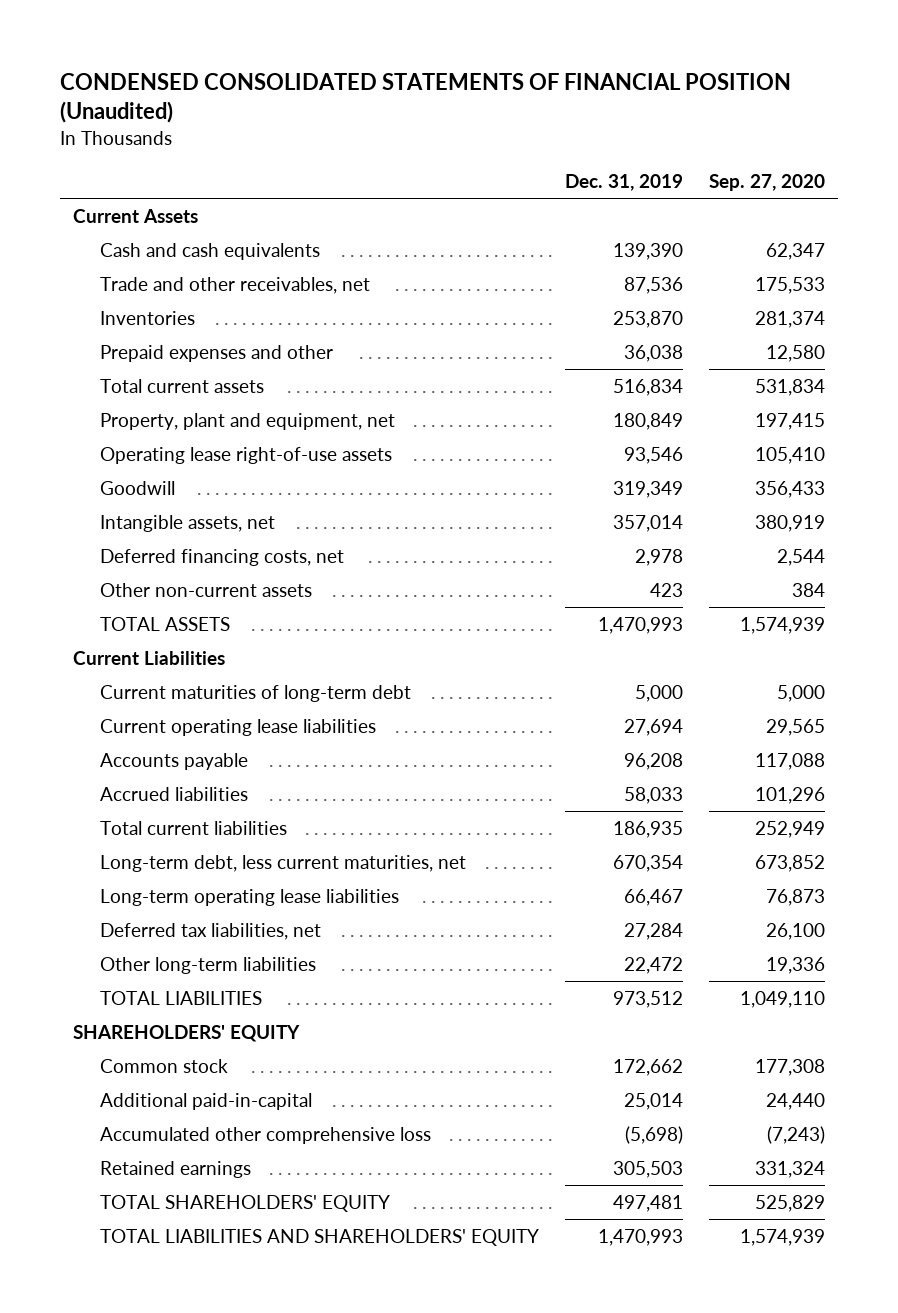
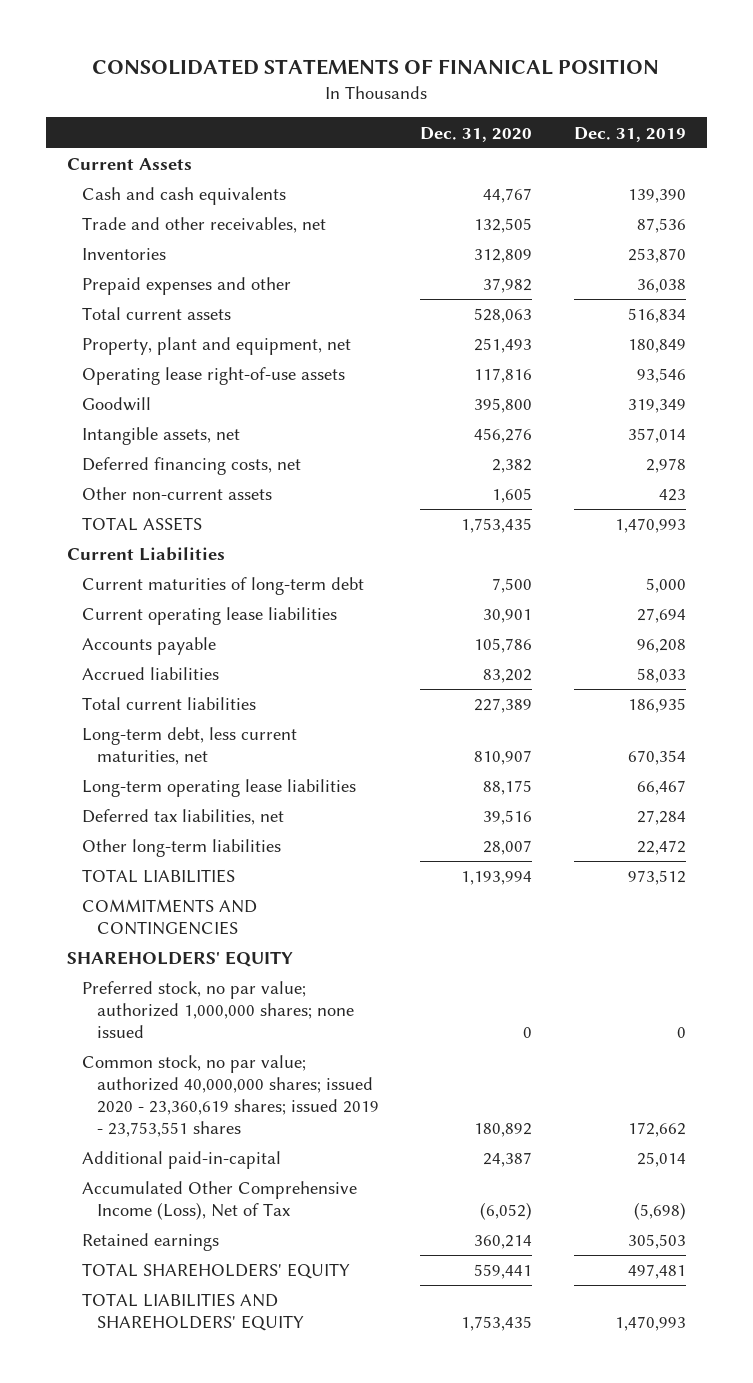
[60,72,792,124] CONDENSED CONSOLIDATED STATEMENTS OF FINANCIAL POSITION (Unaudited) -> [92,59,660,76] CONSOLIDATED STATEMENTS OF FINANICAL POSITION
[709,173,826,191] Sep. 27, 2020 -> none
none -> [420,126,533,142] Dec. 31, 2020
none -> [81,899,257,936] COMMITMENTS AND CONTINGENCIES
none -> [81,981,354,1039] Preferred stock, no par value; authorized 1,000,000 shares; none issued
[100,1058,229,1073] Common stock -> [81,1055,379,1138] Common stock, no par value; authorized 40,000,000 shares; issued 2020 - 23,360,619 shares; issued 2019 - 23,753,551 shares
[100,1126,432,1144] Accumulated other comprehensive loss -> [81,1181,357,1221] Accumulated Other Comprehensive Income (Loss), Net of Tax

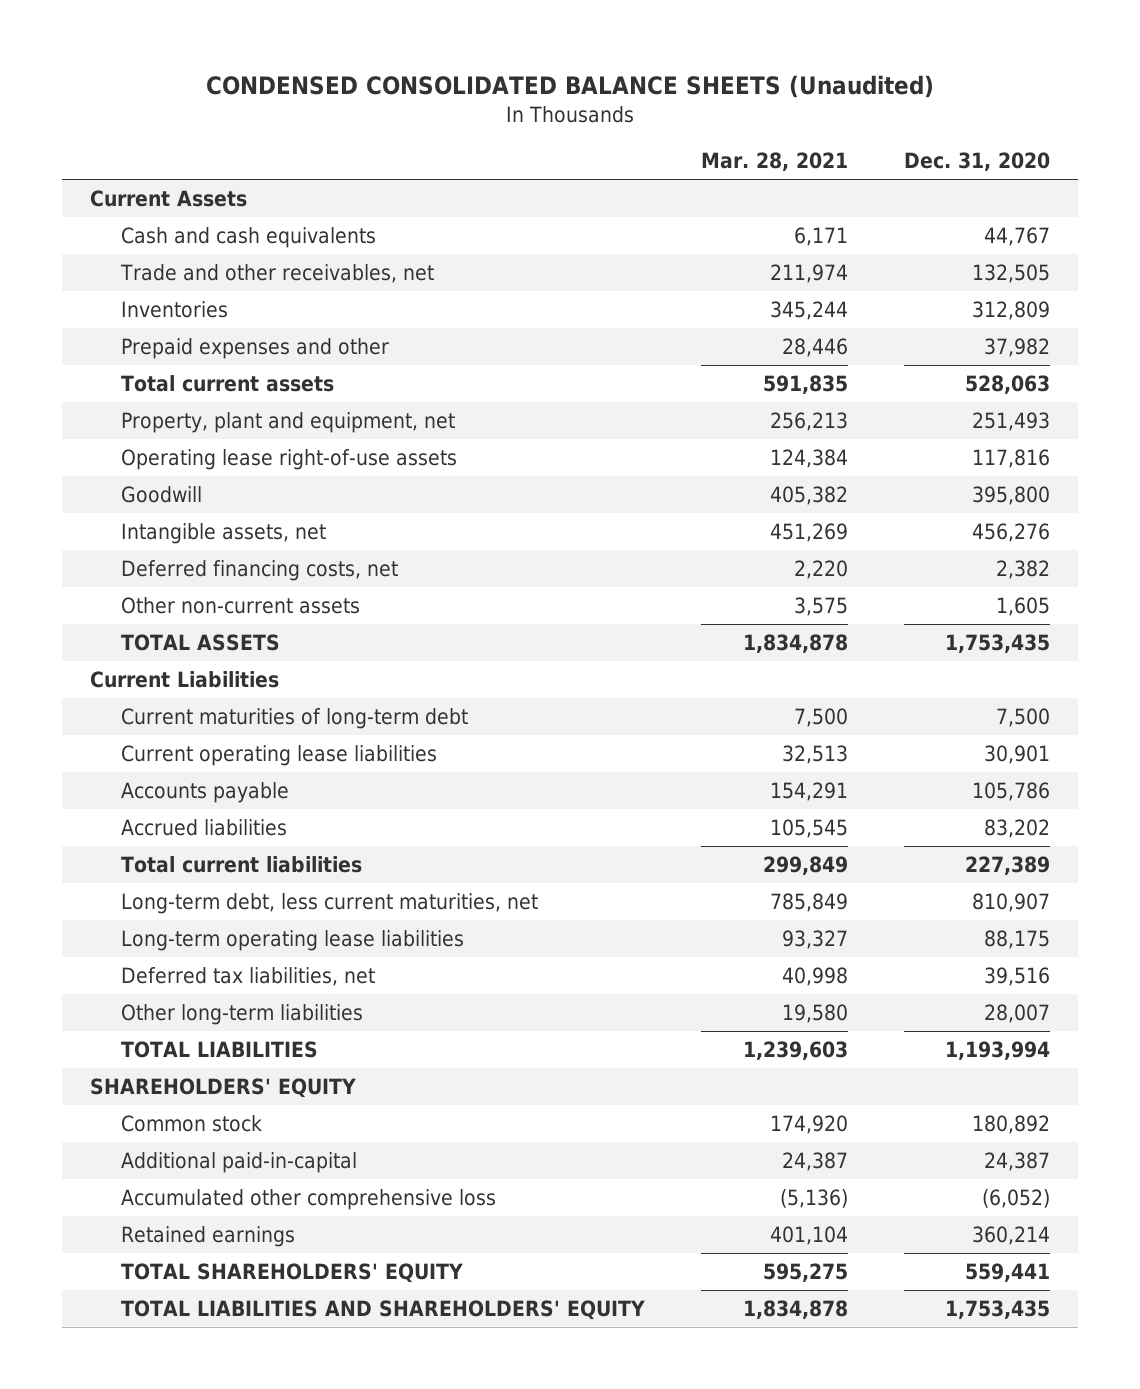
[92,59,660,76] CONSOLIDATED STATEMENTS OF FINANICAL POSITION -> [205,74,934,98] CONDENSED CONSOLIDATED BALANCE SHEETS (Unaudited)
[573,126,686,142] Dec. 31, 2019 -> none
none -> [700,152,848,172] Mar. 28, 2021
[81,899,257,936] COMMITMENTS AND CONTINGENCIES -> none
[81,981,354,1039] Preferred stock, no par value; authorized 1,000,000 shares; none issued -> none
[81,1055,379,1138] Common stock, no par value; authorized 40,000,000 shares; issued 2020 - 23,360,619 shares; issued 2019 - 23,753,551 shares -> [120,1115,262,1133] Common stock
[81,1181,357,1221] Accumulated Other Comprehensive Income (Loss), Net of Tax -> [120,1189,496,1211] Accumulated other comprehensive loss

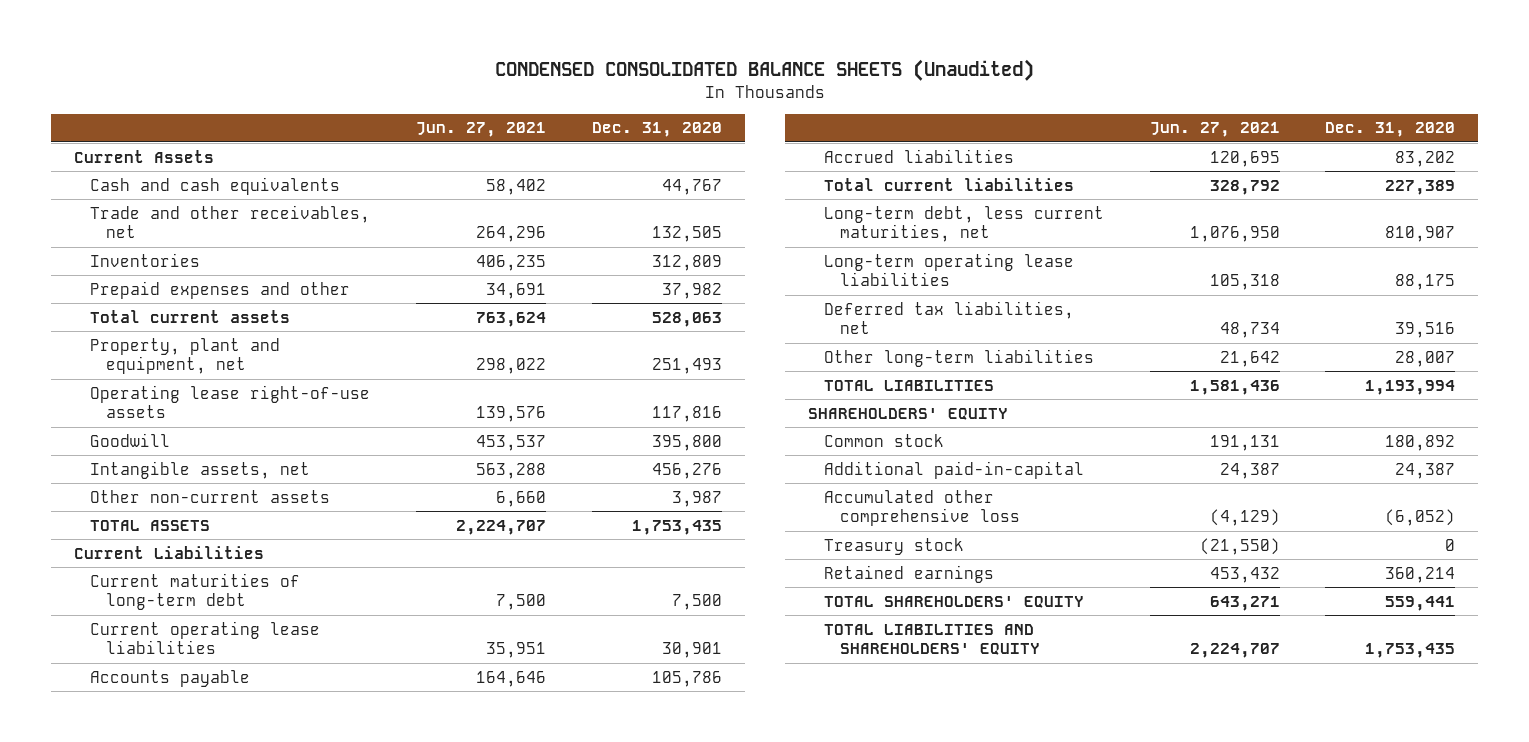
[700,152,848,172] Mar. 28, 2021 -> none
none -> [415,122,546,138] Jun. 27, 2021
[120,560,398,582] Deferred financing costs, net -> none
[995,597,1050,617] 1,605 -> [671,490,722,507] 3,987
none -> [823,537,964,555] Treasury stock

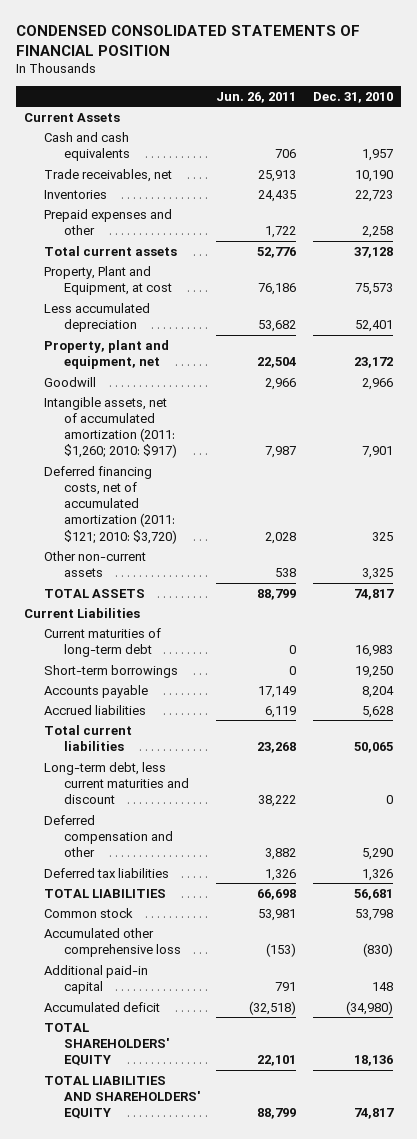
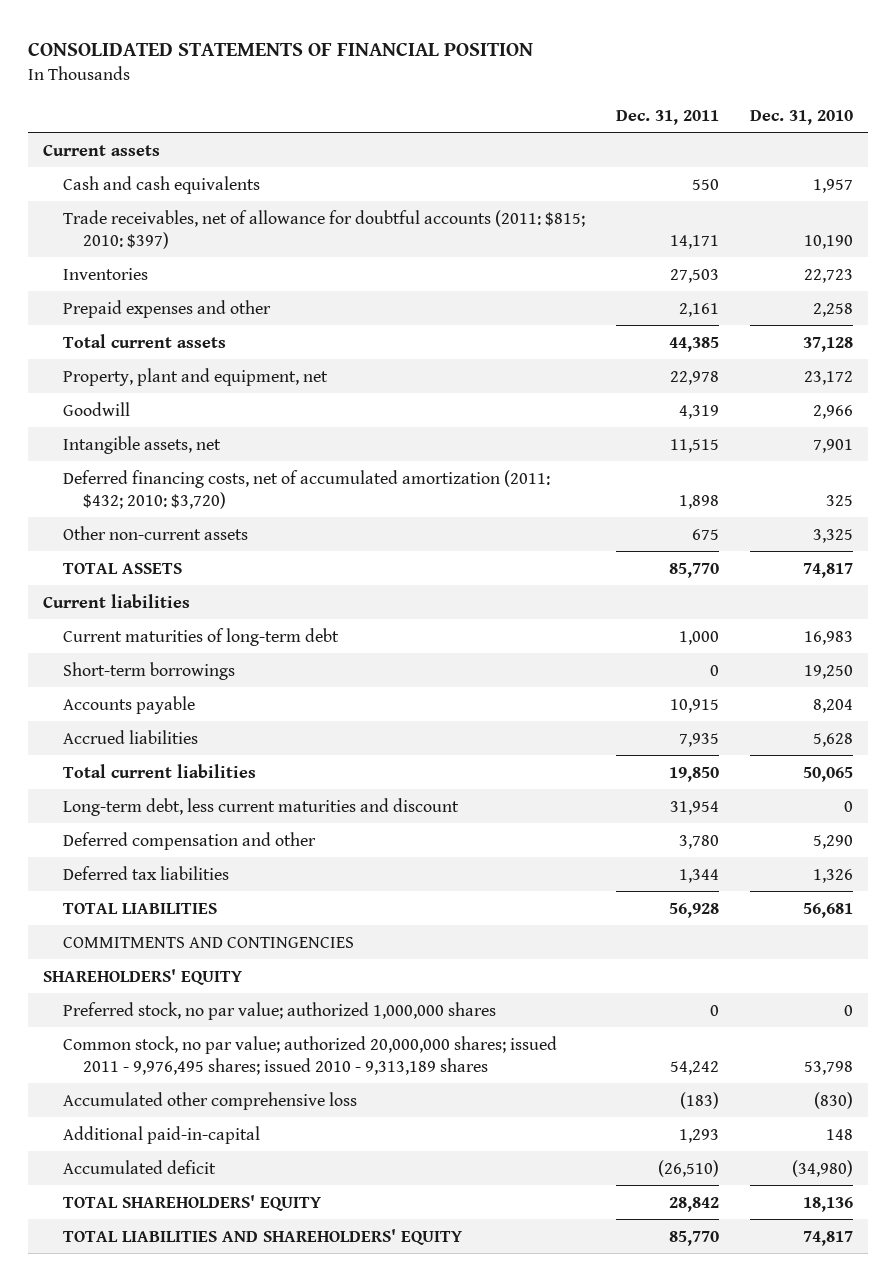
[15,24,360,56] CONDENSED CONSOLIDATED STATEMENTS OF FINANCIAL POSITION -> [28,42,534,56] CONSOLIDATED STATEMENTS OF FINANCIAL POSITION
[216,91,297,103] Jun. 26, 2011 -> none
none -> [615,109,719,125] Dec. 31, 2011
[24,112,121,122] Current Assets -> [43,144,161,156] Current assets
[43,168,172,182] Trade receivables, net -> [63,209,586,249] Trade receivables, net of allowance for doubtful accounts (2011: $815; 2010: $397)
[43,265,172,295] Property, Plant and Equipment, at cost -> none
[43,302,150,332] Less accumulated depreciation -> none
[43,396,177,459] Intangible assets, net of accumulated amortization (2011: $1,260; 2010: $917) -> [63,435,222,454] Intangible assets, net
[43,465,177,544] Deferred financing costs, net of accumulated amortization (2011: $121; 2010: $3,720) -> [63,469,551,509] Deferred financing costs, net of accumulated amortization (2011: $432; 2010: $3,720)
[24,607,141,618] Current Liabilities -> [43,593,191,608] Current liabilities
none -> [63,936,355,948] COMMITMENTS AND CONTINGENCIES
none -> [43,968,243,985] SHAREHOLDERS' EQUITY
none -> [63,1001,497,1020] Preferred stock, no par value; authorized 1,000,000 shares
[43,907,133,918] Common stock -> [63,1035,558,1075] Common stock, no par value; authorized 20,000,000 shares; issued 2011 - 9,976,495 shares; issued 2010 - 9,313,189 shares
[43,964,148,994] Additional paid-in capital -> [63,1125,261,1144] Additional paid-in-capital

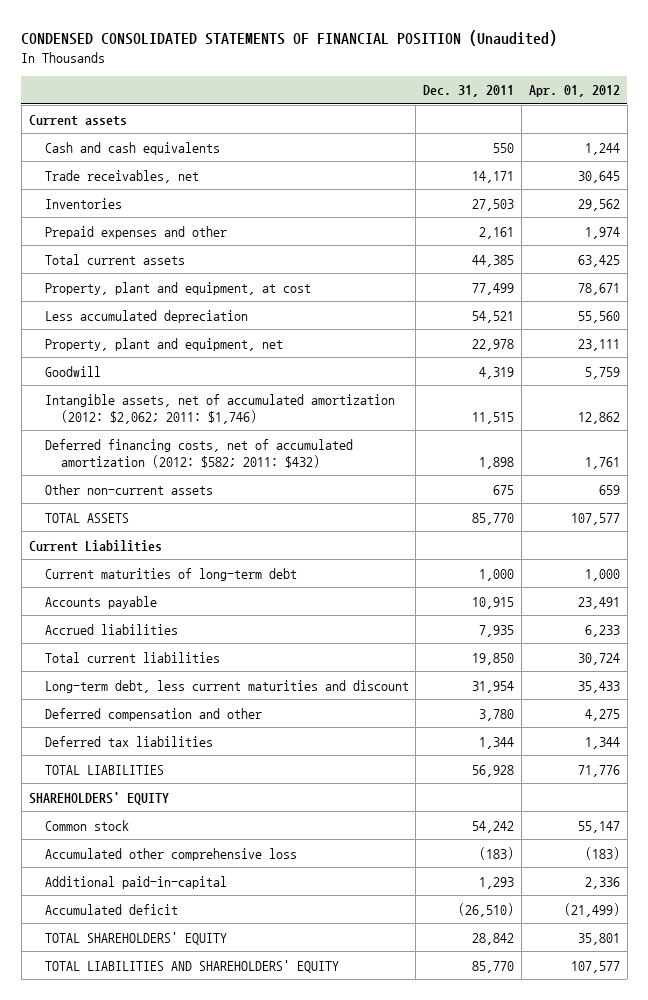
[28,42,534,56] CONSOLIDATED STATEMENTS OF FINANCIAL POSITION -> [21,30,558,47] CONDENSED CONSOLIDATED STATEMENTS OF FINANCIAL POSITION (Unaudited)
[749,109,853,125] Dec. 31, 2010 -> none
none -> [528,85,620,98] Apr. 01, 2012
[63,209,586,249] Trade receivables, net of allowance for doubtful accounts (2011: $815; 2010: $397) -> [44,169,199,183] Trade receivables, net
none -> [44,281,311,295] Property, plant and equipment, at cost
none -> [44,309,248,323] Less accumulated depreciation
[63,435,222,454] Intangible assets, net -> [44,393,395,424] Intangible assets, net of accumulated amortization (2012: $2,062; 2011: $1,746)
[63,469,551,509] Deferred financing costs, net of accumulated amortization (2011: $432; 2010: $3,720) -> [44,438,353,468] Deferred financing costs, net of accumulated amortization (2012: $582; 2011: $432)
[43,593,191,608] Current liabilities -> [28,539,162,552] Current Liabilities
[63,661,236,680] Short-term borrowings -> none
[63,936,355,948] COMMITMENTS AND CONTINGENCIES -> none
[63,1001,497,1020] Preferred stock, no par value; authorized 1,000,000 shares -> none
[63,1035,558,1075] Common stock, no par value; authorized 20,000,000 shares; issued 2011 - 9,976,495 shares; issued 2010 - 9,313,189 shares -> [44,819,129,831] Common stock

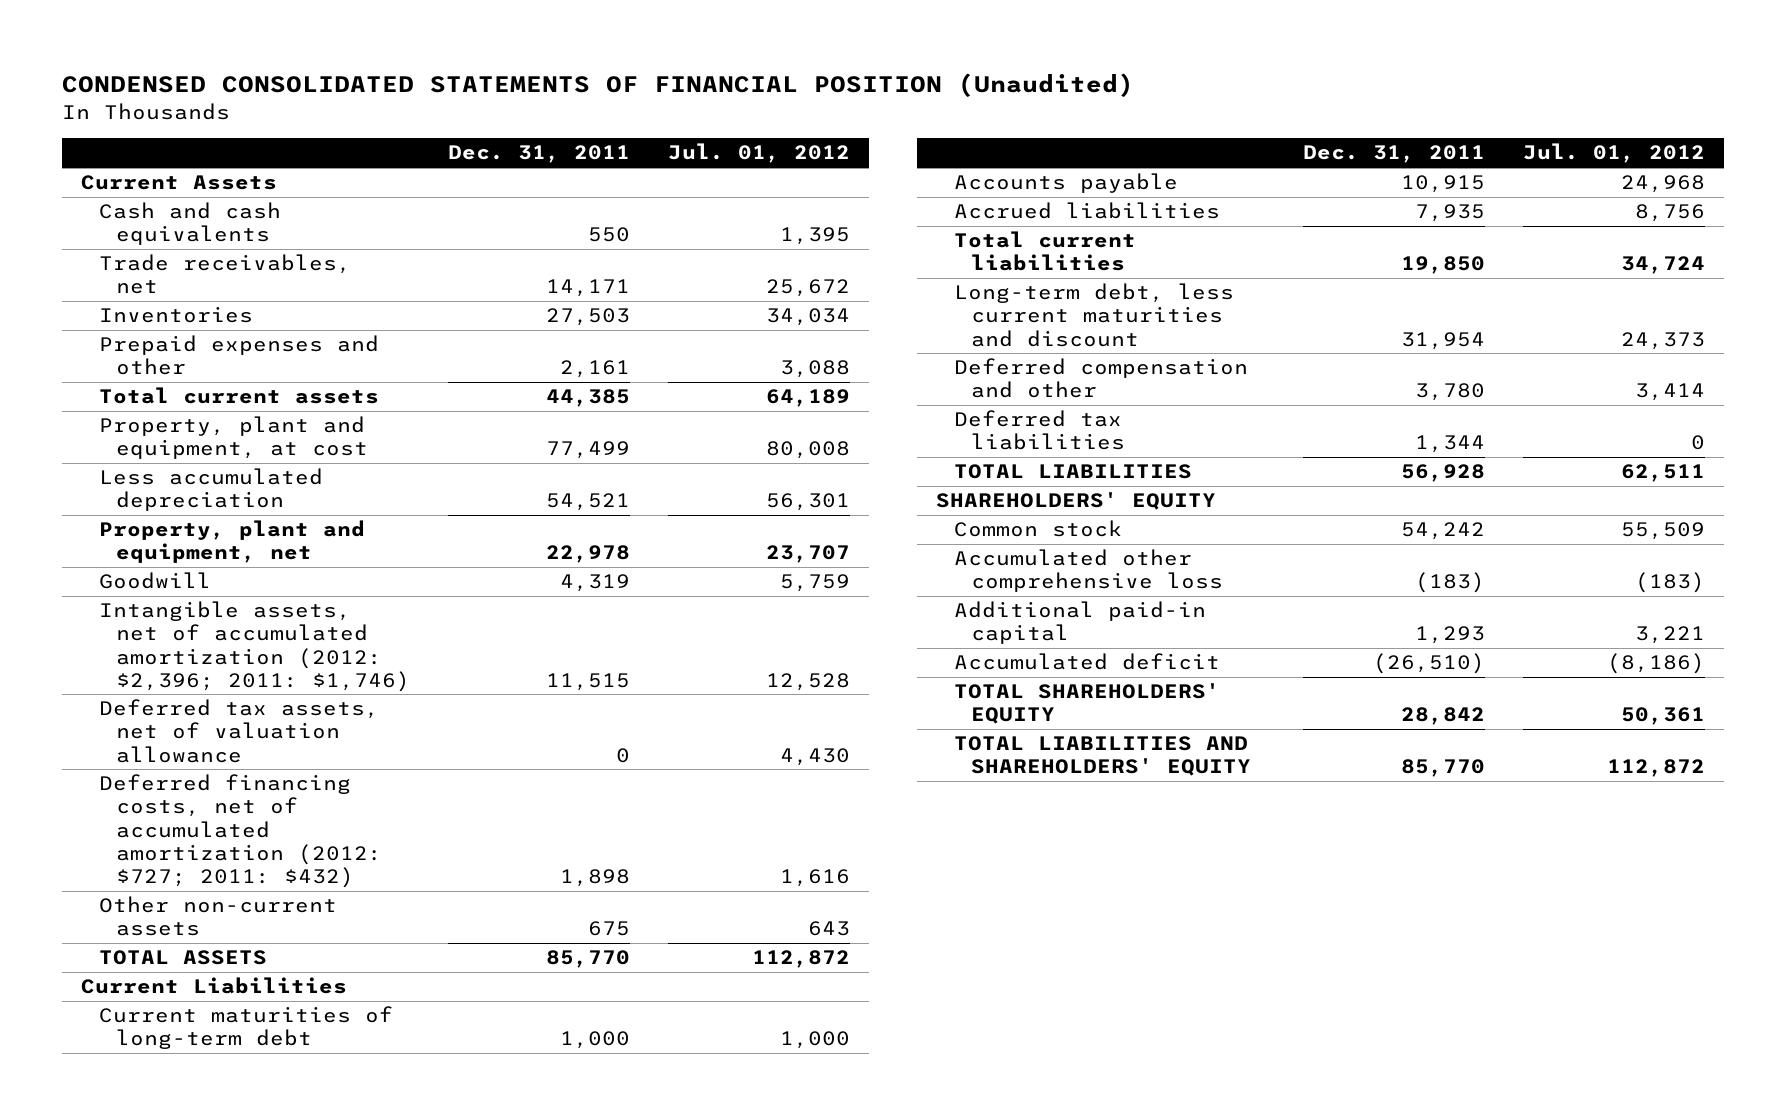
[528,85,620,98] Apr. 01, 2012 -> none
none -> [667,143,850,164] Jul. 01, 2012
[28,114,127,126] Current assets -> [80,175,277,191] Current Assets
[44,393,395,424] Intangible assets, net of accumulated amortization (2012: $2,062; 2011: $1,746) -> [98,601,411,692] Intangible assets, net of accumulated amortization (2012: $2,396; 2011: $1,746)
none -> [98,699,379,763] Deferred tax assets, net of valuation allowance
[44,438,353,468] Deferred financing costs, net of accumulated amortization (2012: $582; 2011: $432) -> [98,774,383,888] Deferred financing costs, net of accumulated amortization (2012: $727; 2011: $432)
[44,875,227,889] Additional paid-in-capital -> [953,601,1206,645] Additional paid-in capital

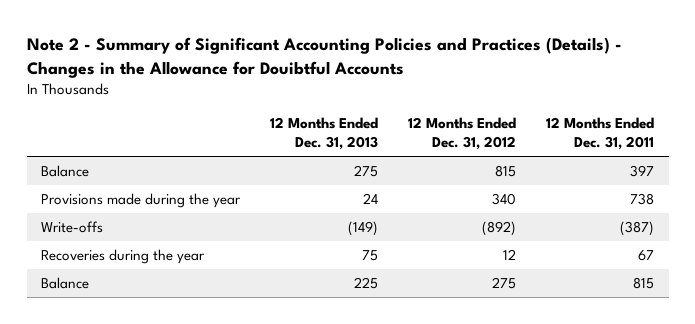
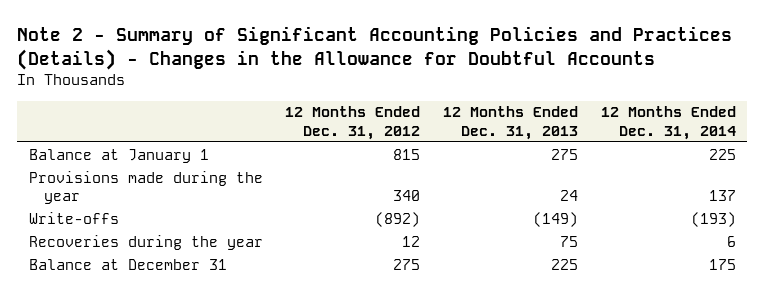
[26,37,622,78] Note 2 - Summary of Significant Accounting Policies and Practices (Details) - Changes in the Allowance for Douibtful Accounts -> [17,26,733,70] Note 2 - Summary of Significant Accounting Policies and Practices (Details) - Changes in the Allowance for Doubtful Accounts
[545,117,654,151] 12 Months Ended Dec. 31, 2011 -> none
none -> [600,106,736,140] 12 Months Ended Dec. 31, 2014
[41,165,90,178] Balance -> [28,148,209,163] Balance at January 1
[41,277,90,290] Balance -> [28,258,227,270] Balance at December 31

